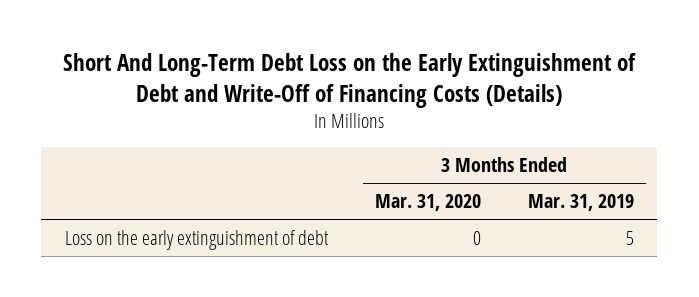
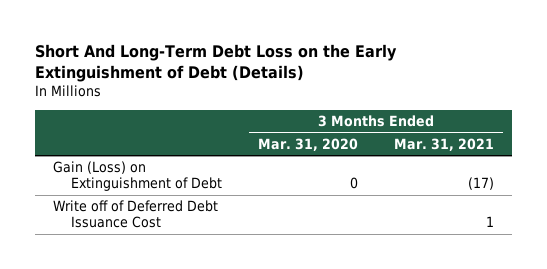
[63,53,637,108] Short And Long-Term Debt Loss on the Early Extinguishment of Debt and Write-Off of Financing Costs (Details) -> [35,43,398,82] Short And Long-Term Debt Loss on the Early Extinguishment of Debt (Details)
[527,194,634,212] Mar. 31, 2019 -> none
none -> [393,137,494,151] Mar. 31, 2021
[64,229,329,250] Loss on the early extinguishment of debt -> [53,161,223,192] Gain (Loss) on Extinguishment of Debt
none -> [53,200,219,229] Write off of Deferred Debt Issuance Cost

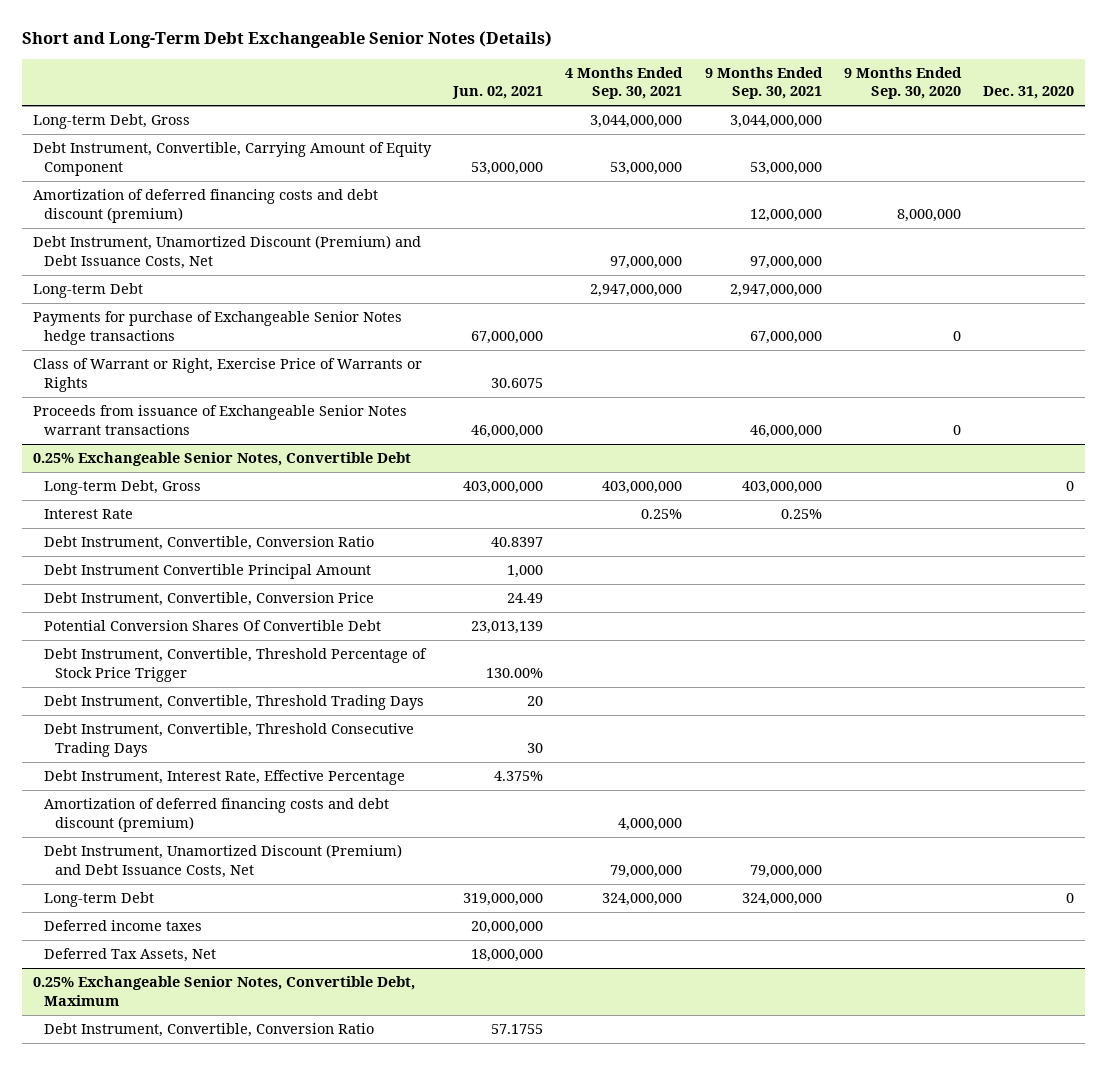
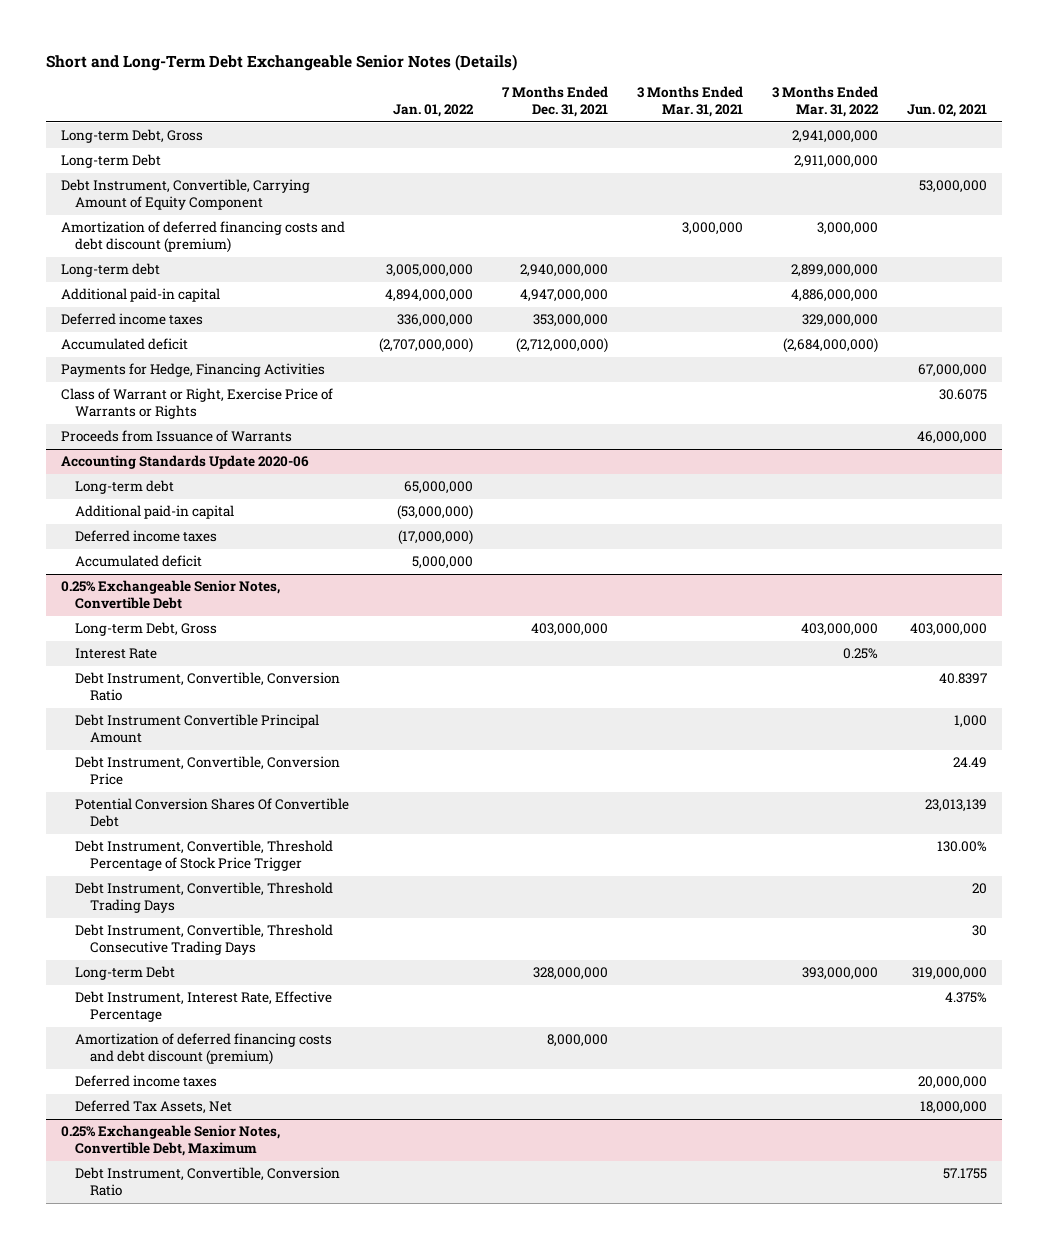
[565,66,684,100] 4 Months Ended Sep. 30, 2021 -> none
[704,66,823,100] 9 Months Ended Sep. 30, 2021 -> none
[843,66,962,100] 9 Months Ended Sep. 30, 2020 -> none
[983,86,1075,100] Dec. 31, 2020 -> none
none -> [392,104,474,118] Jan. 01, 2022
none -> [501,86,608,118] 7 Months Ended Dec. 31, 2021
none -> [636,86,743,118] 3 Months Ended Mar. 31, 2021
none -> [771,86,879,118] 3 Months Ended Mar. 31, 2022
[32,283,143,299] Long-term Debt -> [60,154,161,169] Long-term Debt
[32,235,421,269] Debt Instrument, Unamortized Discount (Premium) and Debt Issuance Costs, Net -> none
none -> [60,263,160,278] Long-term debt
none -> [60,288,220,303] Additional paid-in capital
none -> [60,313,203,326] Deferred income taxes
none -> [60,338,188,351] Accumulated deficit
[32,311,402,345] Payments for purchase of Exchangeable Senior Notes hedge transactions -> [60,363,325,378] Payments for Hedge, Financing Activities
[32,405,407,435] Proceeds from issuance of Exchangeable Senior Notes warrant transactions -> [60,430,292,443] Proceeds from Issuance of Warrants
none -> [60,455,309,470] Accounting Standards Update 2020-06
none -> [75,480,175,495] Long-term debt
none -> [75,505,235,520] Additional paid-in capital
none -> [75,530,218,543] Deferred income taxes
none -> [75,555,203,568] Accumulated deficit
[43,892,154,908] Long-term Debt -> [75,966,176,981] Long-term Debt
[43,844,402,878] Debt Instrument, Unamortized Discount (Premium) and Debt Issuance Costs, Net -> none

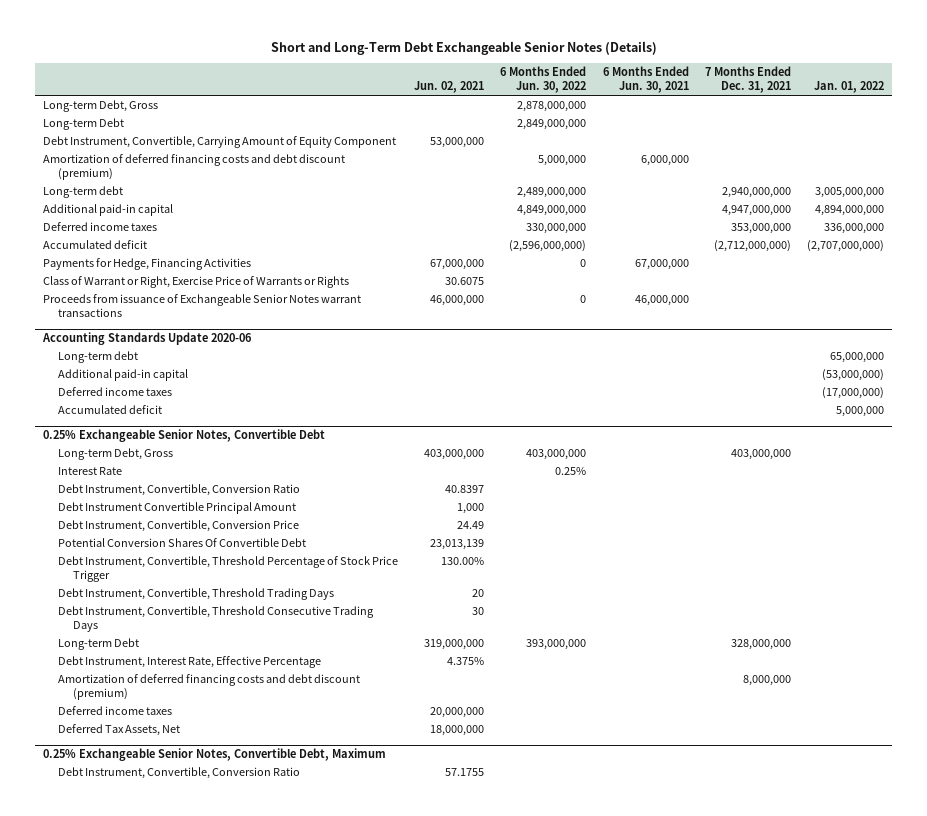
[636,86,743,118] 3 Months Ended Mar. 31, 2021 -> none
[771,86,879,118] 3 Months Ended Mar. 31, 2022 -> none
none -> [500,66,587,94] 6 Months Ended Jun. 30, 2022
none -> [602,66,689,94] 6 Months Ended Jun. 30, 2021
[60,430,292,443] Proceeds from Issuance of Warrants -> [43,293,362,318] Proceeds from issuance of Exchangeable Senior Notes warrant transactions

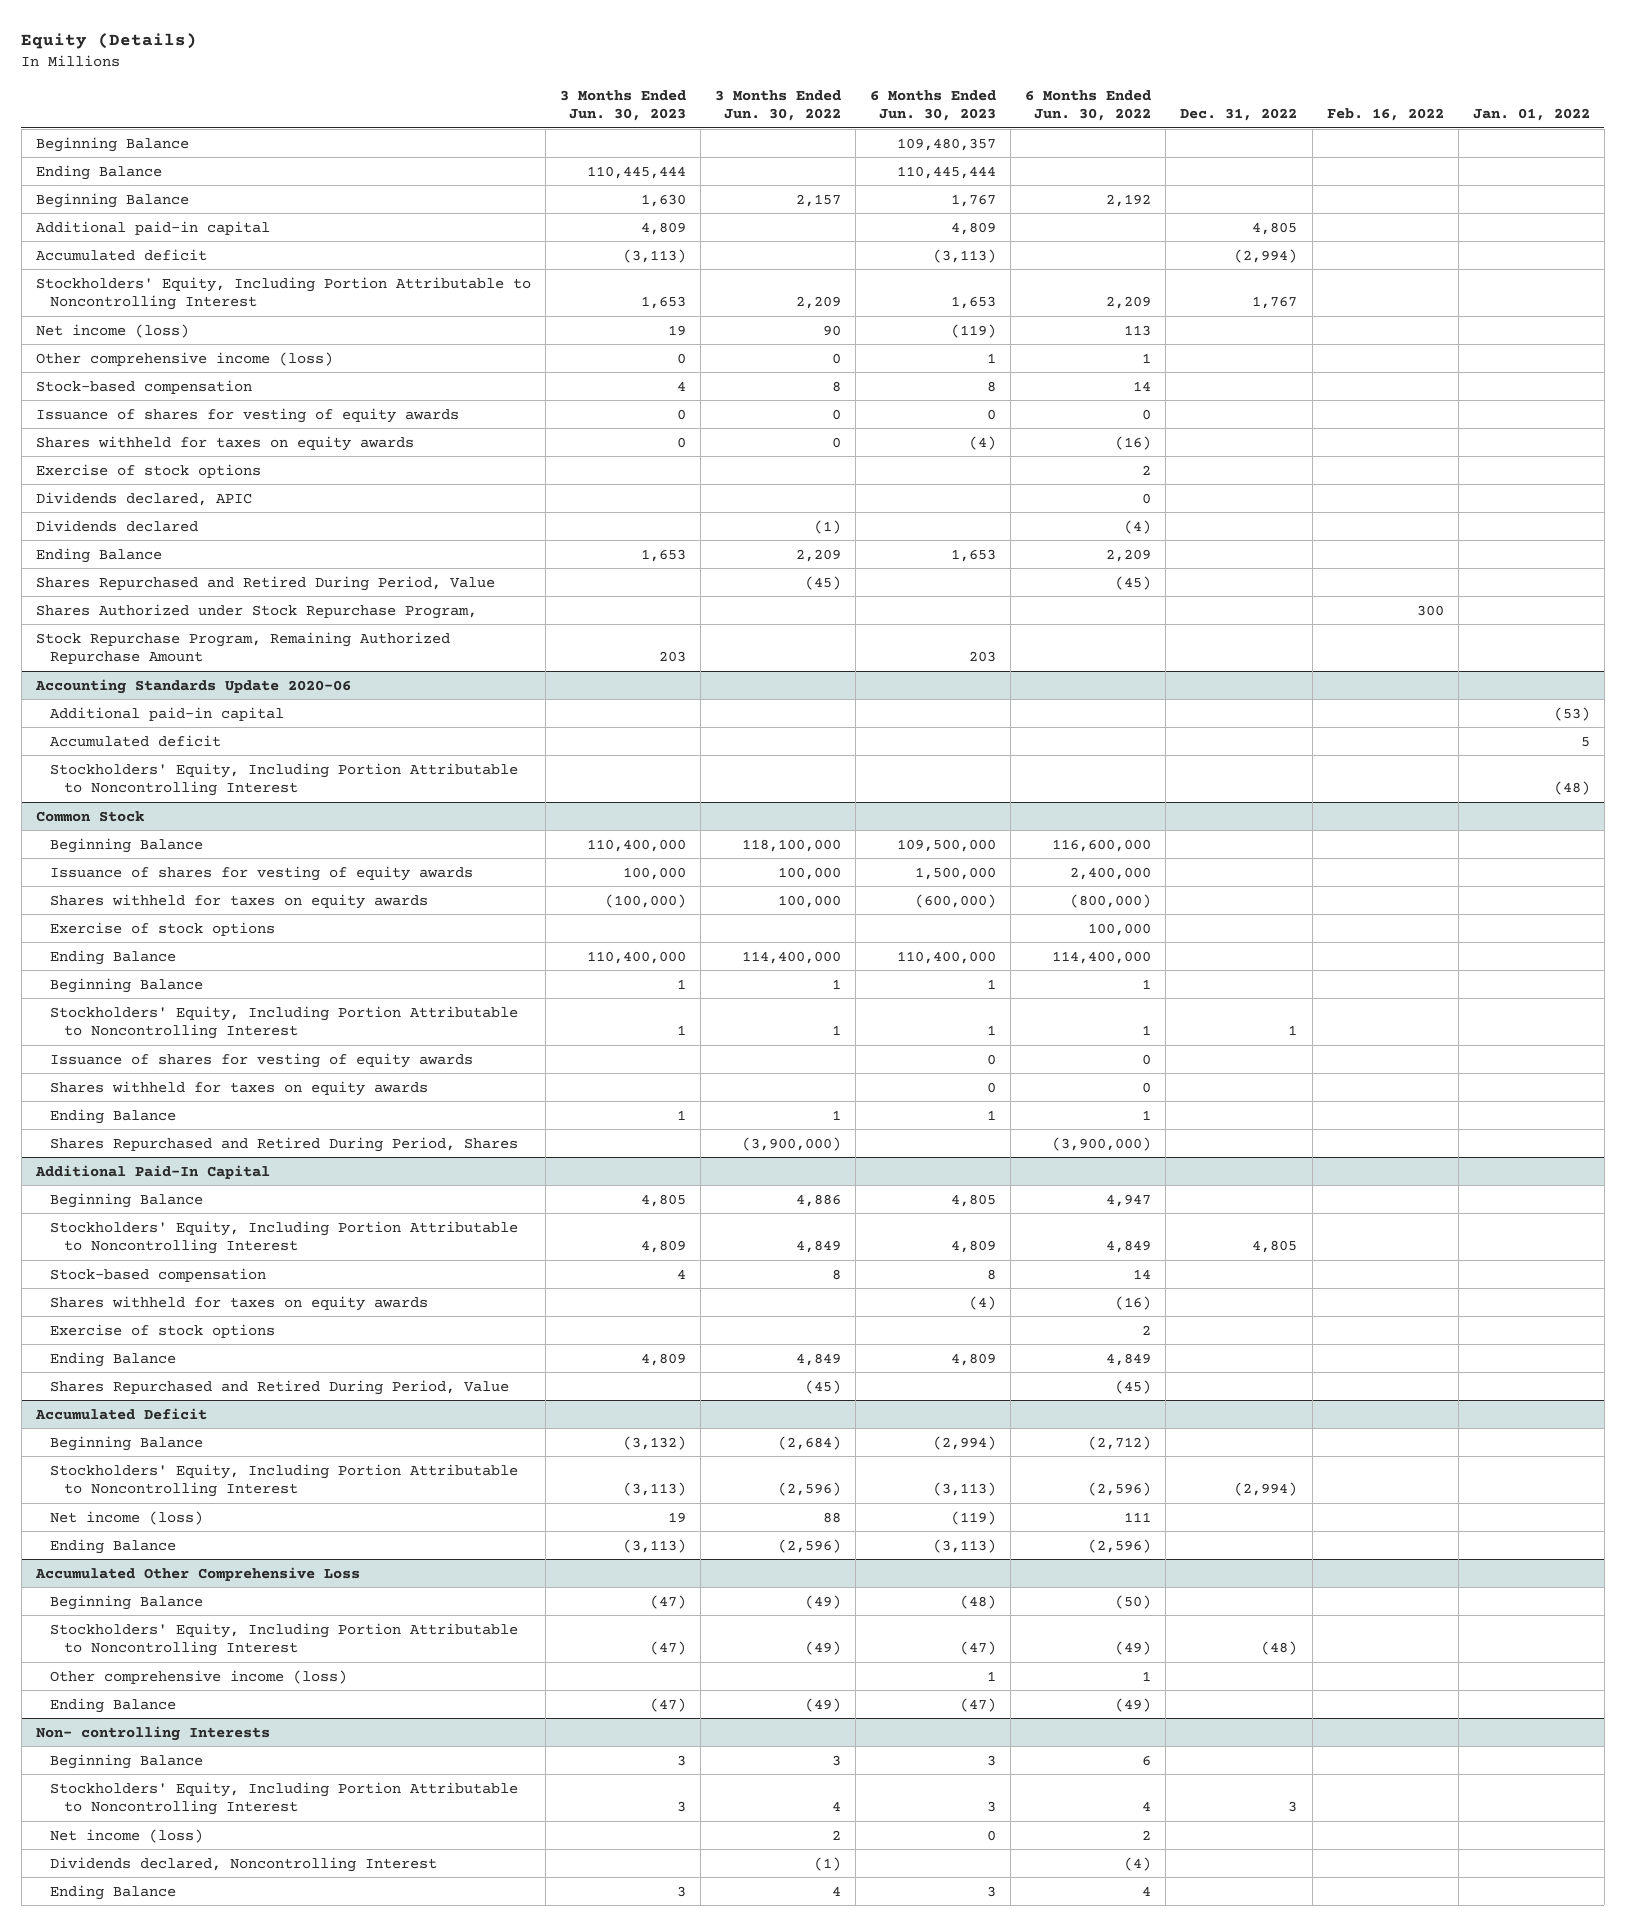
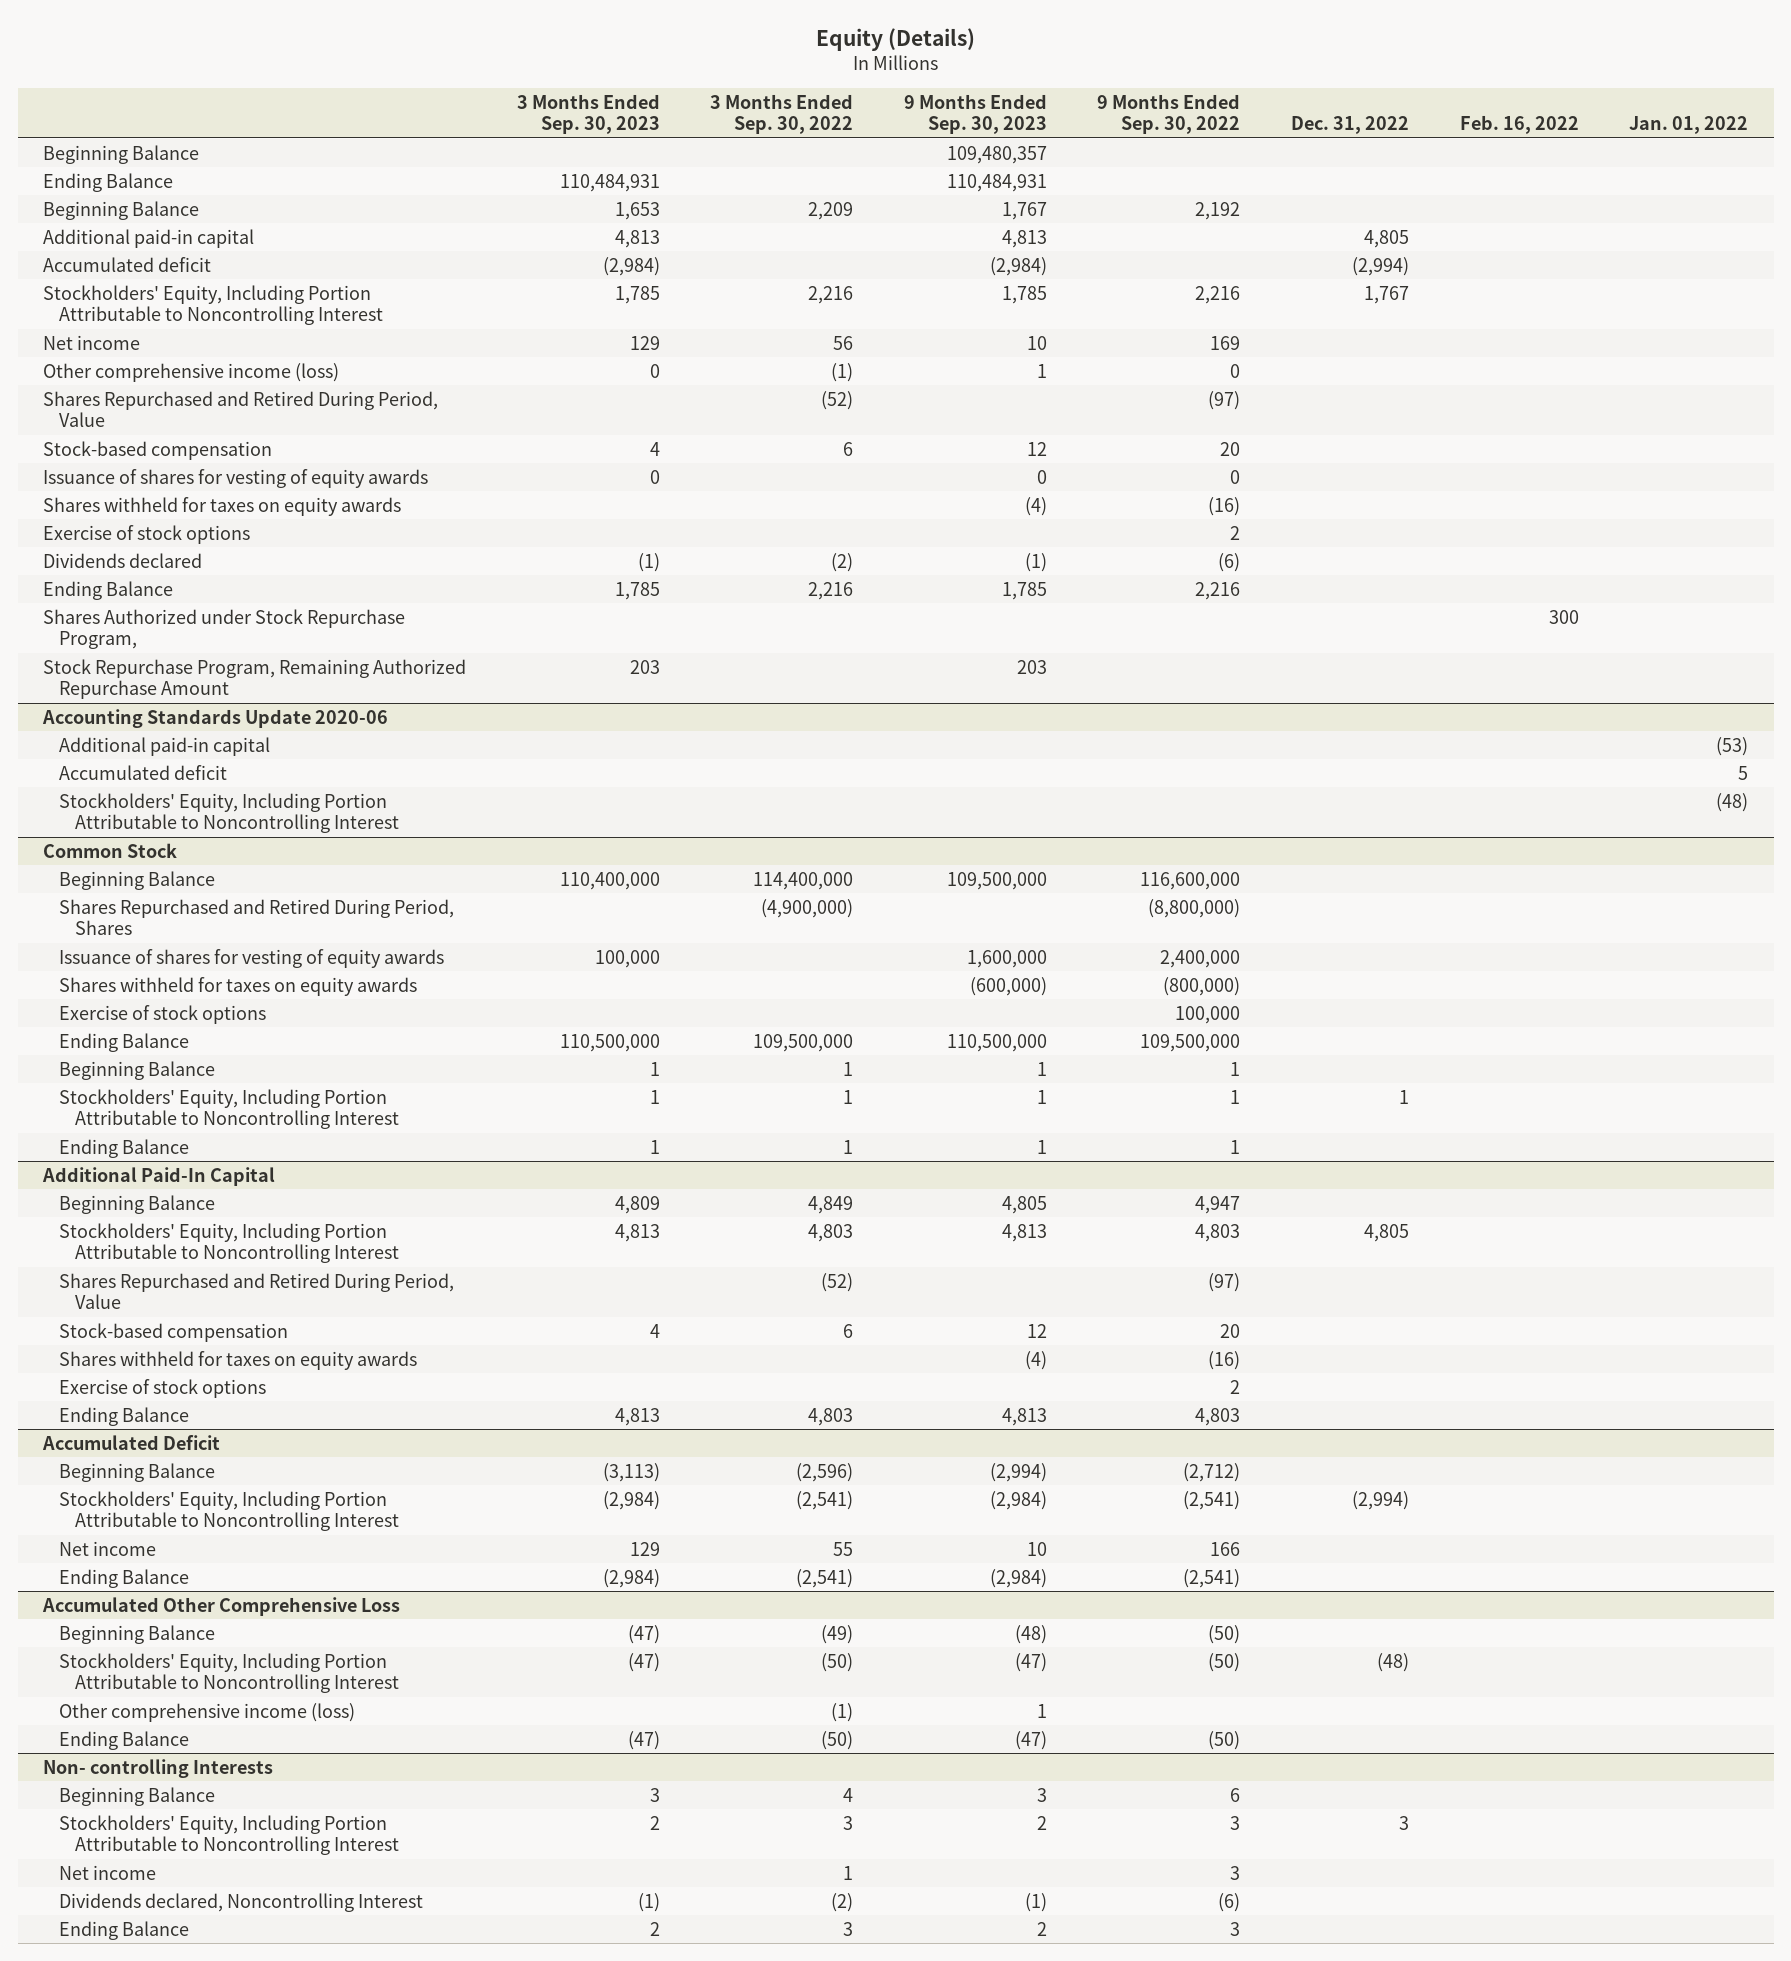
[559,89,686,121] 3 Months Ended Jun. 30, 2023 -> none
[715,89,842,121] 3 Months Ended Jun. 30, 2022 -> none
[870,89,997,121] 6 Months Ended Jun. 30, 2023 -> none
[1025,89,1152,121] 6 Months Ended Jun. 30, 2022 -> none
none -> [516,93,660,135] 3 Months Ended Sep. 30, 2023
none -> [710,93,854,135] 3 Months Ended Sep. 30, 2022
none -> [903,93,1047,135] 9 Months Ended Sep. 30, 2023
none -> [1097,93,1241,135] 9 Months Ended Sep. 30, 2022
[35,323,189,338] Net income (loss) -> [43,334,141,350] Net income
[35,575,495,591] Shares Repurchased and Retired During Period, Value -> [43,390,439,428] Shares Repurchased and Retired During Period, Value
[35,491,252,506] Dividends declared, APIC -> none
[49,1136,518,1152] Shares Repurchased and Retired During Period, Shares -> [58,898,454,936] Shares Repurchased and Retired During Period, Shares
[49,1052,473,1068] Issuance of shares for vesting of equity awards -> none
[49,1080,428,1096] Shares withheld for taxes on equity awards -> none
[49,1379,509,1395] Shares Repurchased and Retired During Period, Value -> [58,1272,454,1310] Shares Repurchased and Retired During Period, Value
[49,1510,203,1525] Net income (loss) -> [58,1540,156,1556] Net income
[49,1828,203,1843] Net income (loss) -> [58,1864,156,1880] Net income

